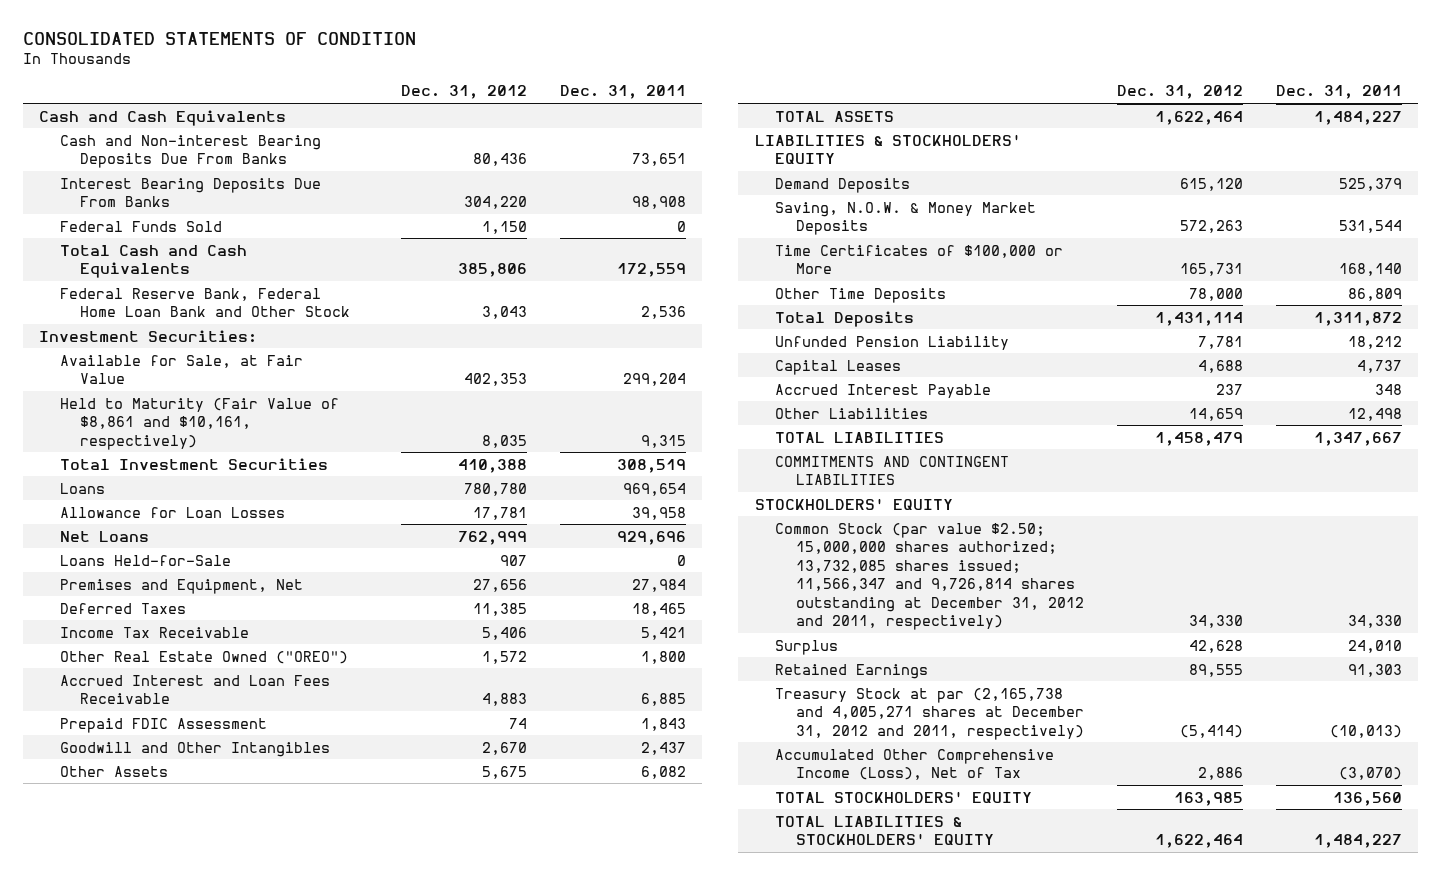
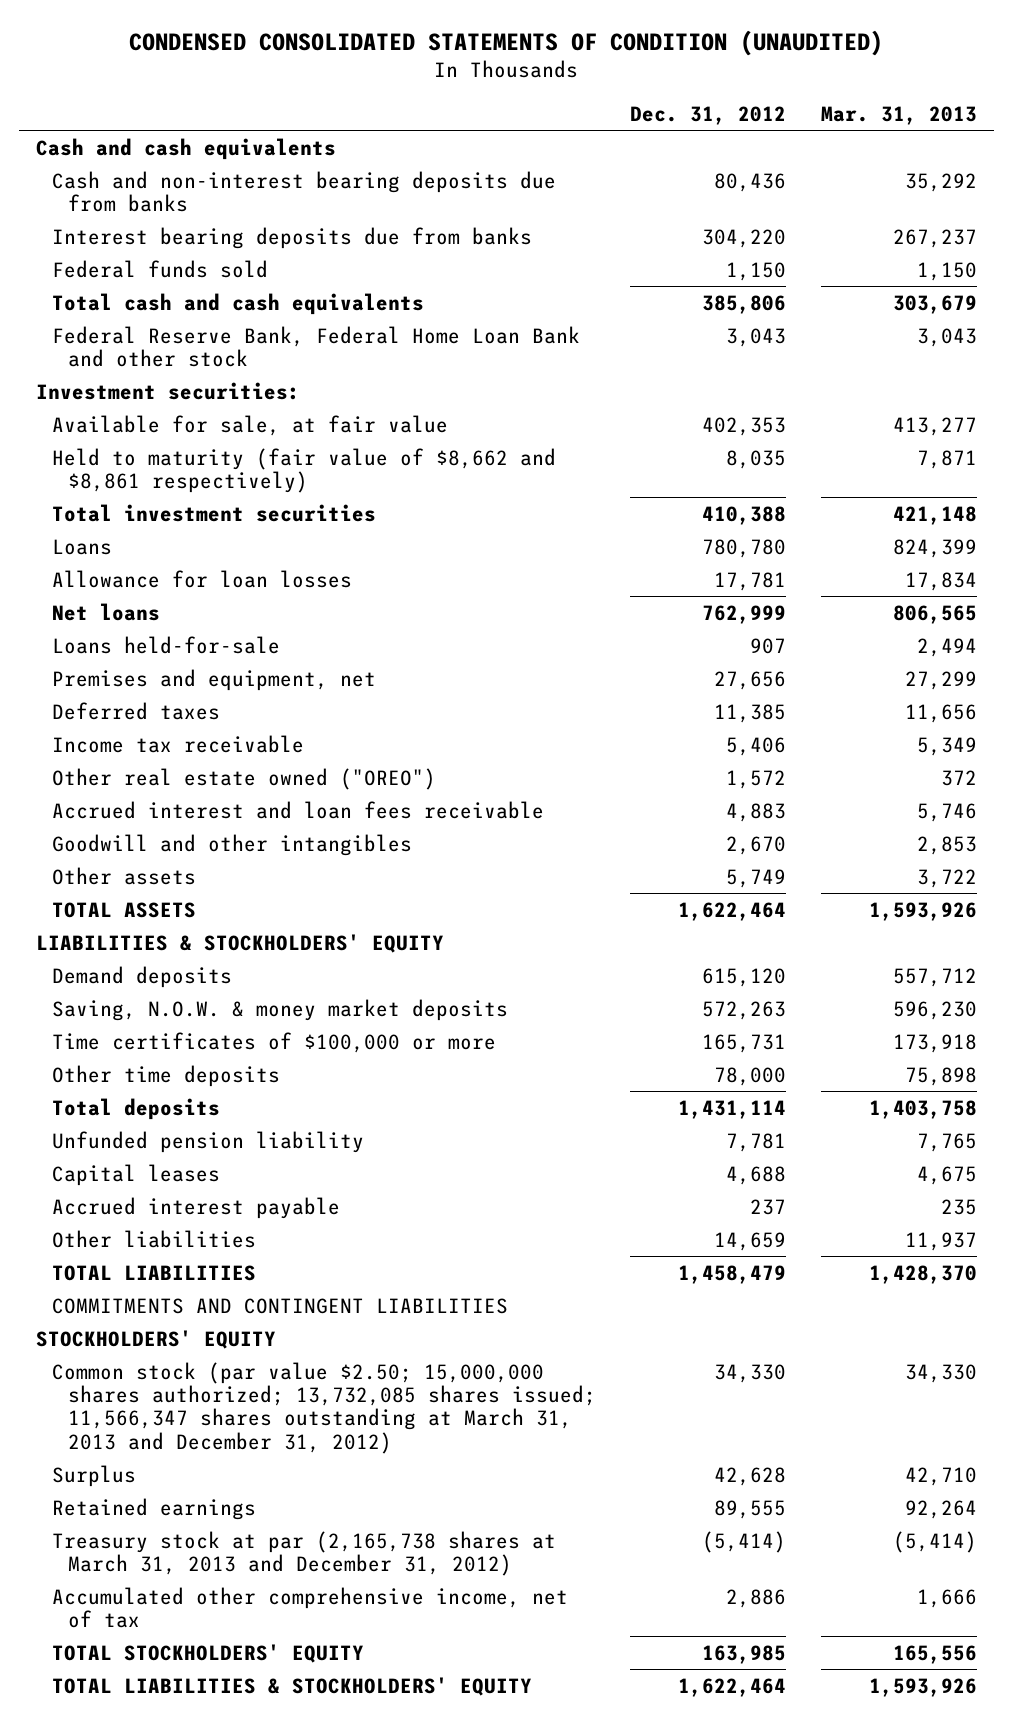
[22,31,416,45] CONSOLIDATED STATEMENTS OF CONDITION -> [129,29,884,56] CONDENSED CONSOLIDATED STATEMENTS OF CONDITION (UNAUDITED)
[559,85,686,100] Dec. 31, 2011 -> none
none -> [820,106,977,126] Mar. 31, 2013
[39,109,287,126] Cash and Cash Equivalents -> [35,137,336,160] Cash and cash equivalents
[59,134,321,169] Cash and Non-interest Bearing Deposits Due From Banks -> [51,170,556,212] Cash and non-interest bearing deposits due from banks
[59,177,321,208] Interest Bearing Deposits Due From Banks -> [51,226,532,249] Interest bearing deposits due from banks
[59,220,222,232] Federal Funds Sold -> [51,259,268,278] Federal funds sold
[59,244,247,279] Total Cash and Cash Equivalents -> [51,292,424,315] Total cash and cash equivalents
[59,287,351,318] Federal Reserve Bank, Federal Home Loan Bank and Other Stock -> [51,325,580,367] Federal Reserve Bank, Federal Home Loan Bank and other stock
[39,329,258,343] Investment Securities: -> [35,381,300,400] Investment securities:
[59,354,303,385] Available for Sale, at Fair Value -> [51,414,448,436] Available for sale, at fair value
[59,397,339,450] Held to Maturity (Fair Value of $8,861 and $10,161, respectively) -> [51,447,556,493] Held to maturity (fair value of $8,662 and $8,861 respectively)
[59,457,328,470] Total Investment Securities -> [51,503,376,522] Total investment securities
[59,717,267,733] Prepaid FDIC Assessment -> none
[59,506,285,518] Allowance for Loan Losses -> [51,569,352,588] Allowance for loan losses
[59,530,149,542] Net Loans -> [51,602,160,621] Net loans
[59,554,231,566] Loans Held-for-Sale -> [51,635,280,654] Loans held-for-sale
[59,578,303,594] Premises and Equipment, Net -> [51,668,376,691] Premises and equipment, net
[59,602,186,614] Deferred Taxes -> [51,701,220,720] Deferred taxes
[59,626,249,638] Income Tax Receivable -> [51,734,304,753] Income tax receivable
[59,650,348,664] Other Real Estate Owned ("OREO") -> [51,767,436,790] Other real estate owned ("OREO")
[59,674,330,705] Accrued Interest and Loan Fees Receivable -> [51,800,544,819] Accrued interest and loan fees receivable
[59,741,330,757] Goodwill and Other Intangibles -> [51,833,412,856] Goodwill and other intangibles
[59,765,168,777] Other Assets -> [51,866,196,885] Other assets
[482,765,528,779] 5,675 -> [726,868,787,888] 5,749
[775,177,911,193] Demand Deposits -> [51,965,232,988] Demand deposits
[775,201,1037,236] Saving, N.O.W. & Money Market Deposits -> [51,998,508,1021] Saving, N.O.W. & money market deposits
[775,244,1064,275] Time Certificates of $100,000 or More -> [51,1031,496,1053] Time certificates of $100,000 or more
[775,287,947,303] Other Time Deposits -> [51,1064,280,1087] Other time deposits
[775,310,915,327] Total Deposits -> [51,1097,220,1120] Total deposits
[775,335,1010,350] Unfunded Pension Liability -> [51,1130,364,1153] Unfunded pension liability
[775,359,902,375] Capital Leases -> [51,1163,220,1186] Capital leases
[775,383,992,398] Accrued Interest Payable -> [51,1196,340,1219] Accrued interest payable
[775,407,929,419] Other Liabilities -> [51,1229,256,1248] Other liabilities
[775,522,1085,631] Common Stock (par value $2.50; 15,000,000 shares authorized; 13,732,085 shares issued; 11,566,347 and 9,726,814 shares outstanding at December 31, 2012 and 2011, respectively) -> [51,1361,597,1454] Common stock (par value $2.50; 15,000,000 shares authorized; 13,732,085 shares issued; 11,566,347 shares outstanding at March 31, 2013 and December 31, 2012)
[775,663,929,679] Retained Earnings -> [51,1497,256,1520] Retained earnings
[775,687,1085,740] Treasury Stock at par (2,165,738 and 4,005,271 shares at December 31, 2012 and 2011, respectively) -> [51,1530,556,1576] Treasury stock at par (2,165,738 shares at March 31, 2013 and December 31, 2012)
[775,748,1055,781] Accumulated Other Comprehensive Income (Loss), Net of Tax -> [51,1586,568,1628] Accumulated other comprehensive income, net of tax

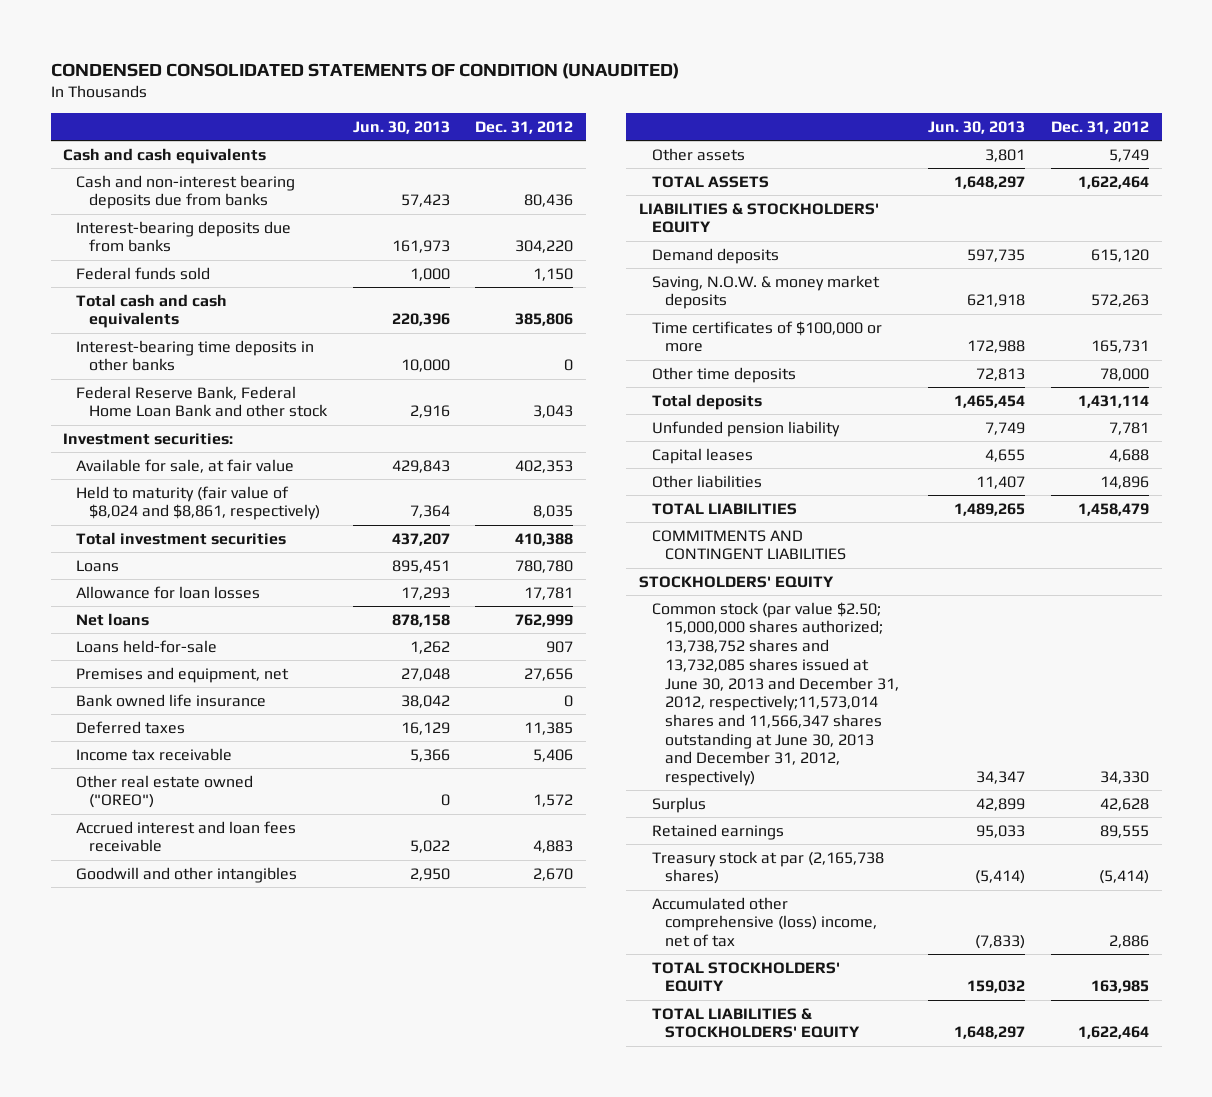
[820,106,977,126] Mar. 31, 2013 -> none
none -> [352,120,450,134] Jun. 30, 2013
[51,226,532,249] Interest bearing deposits due from banks -> [76,220,292,253] Interest-bearing deposits due from banks
none -> [76,339,315,372] Interest-bearing time deposits in other banks
[51,447,556,493] Held to maturity (fair value of $8,662 and $8,861 respectively) -> [76,485,321,521] Held to maturity (fair value of $8,024 and $8,861, respectively)
none -> [76,693,267,707] Bank owned life insurance
[51,1196,340,1219] Accrued interest payable -> none
[714,1231,787,1251] 14,659 -> [1099,475,1149,489] 14,896
[51,1361,597,1454] Common stock (par value $2.50; 15,000,000 shares authorized; 13,732,085 shares issued; 11,566,347 shares outstanding at March 31, 2013 and December 31, 2012) -> [651,601,899,787] Common stock (par value $2.50; 15,000,000 shares authorized; 13,738,752 shares and 13,732,085 shares issued at June 30, 2013 and December 31, 2012, respectively;11,573,014 shares and 11,566,347 shares outstanding at June 30, 2013 and December 31, 2012, respectively)
[51,1530,556,1576] Treasury stock at par (2,165,738 shares at March 31, 2013 and December 31, 2012) -> [651,850,884,885] Treasury stock at par (2,165,738 shares)
[51,1586,568,1628] Accumulated other comprehensive income, net of tax -> [651,896,877,948] Accumulated other comprehensive (loss) income, net of tax

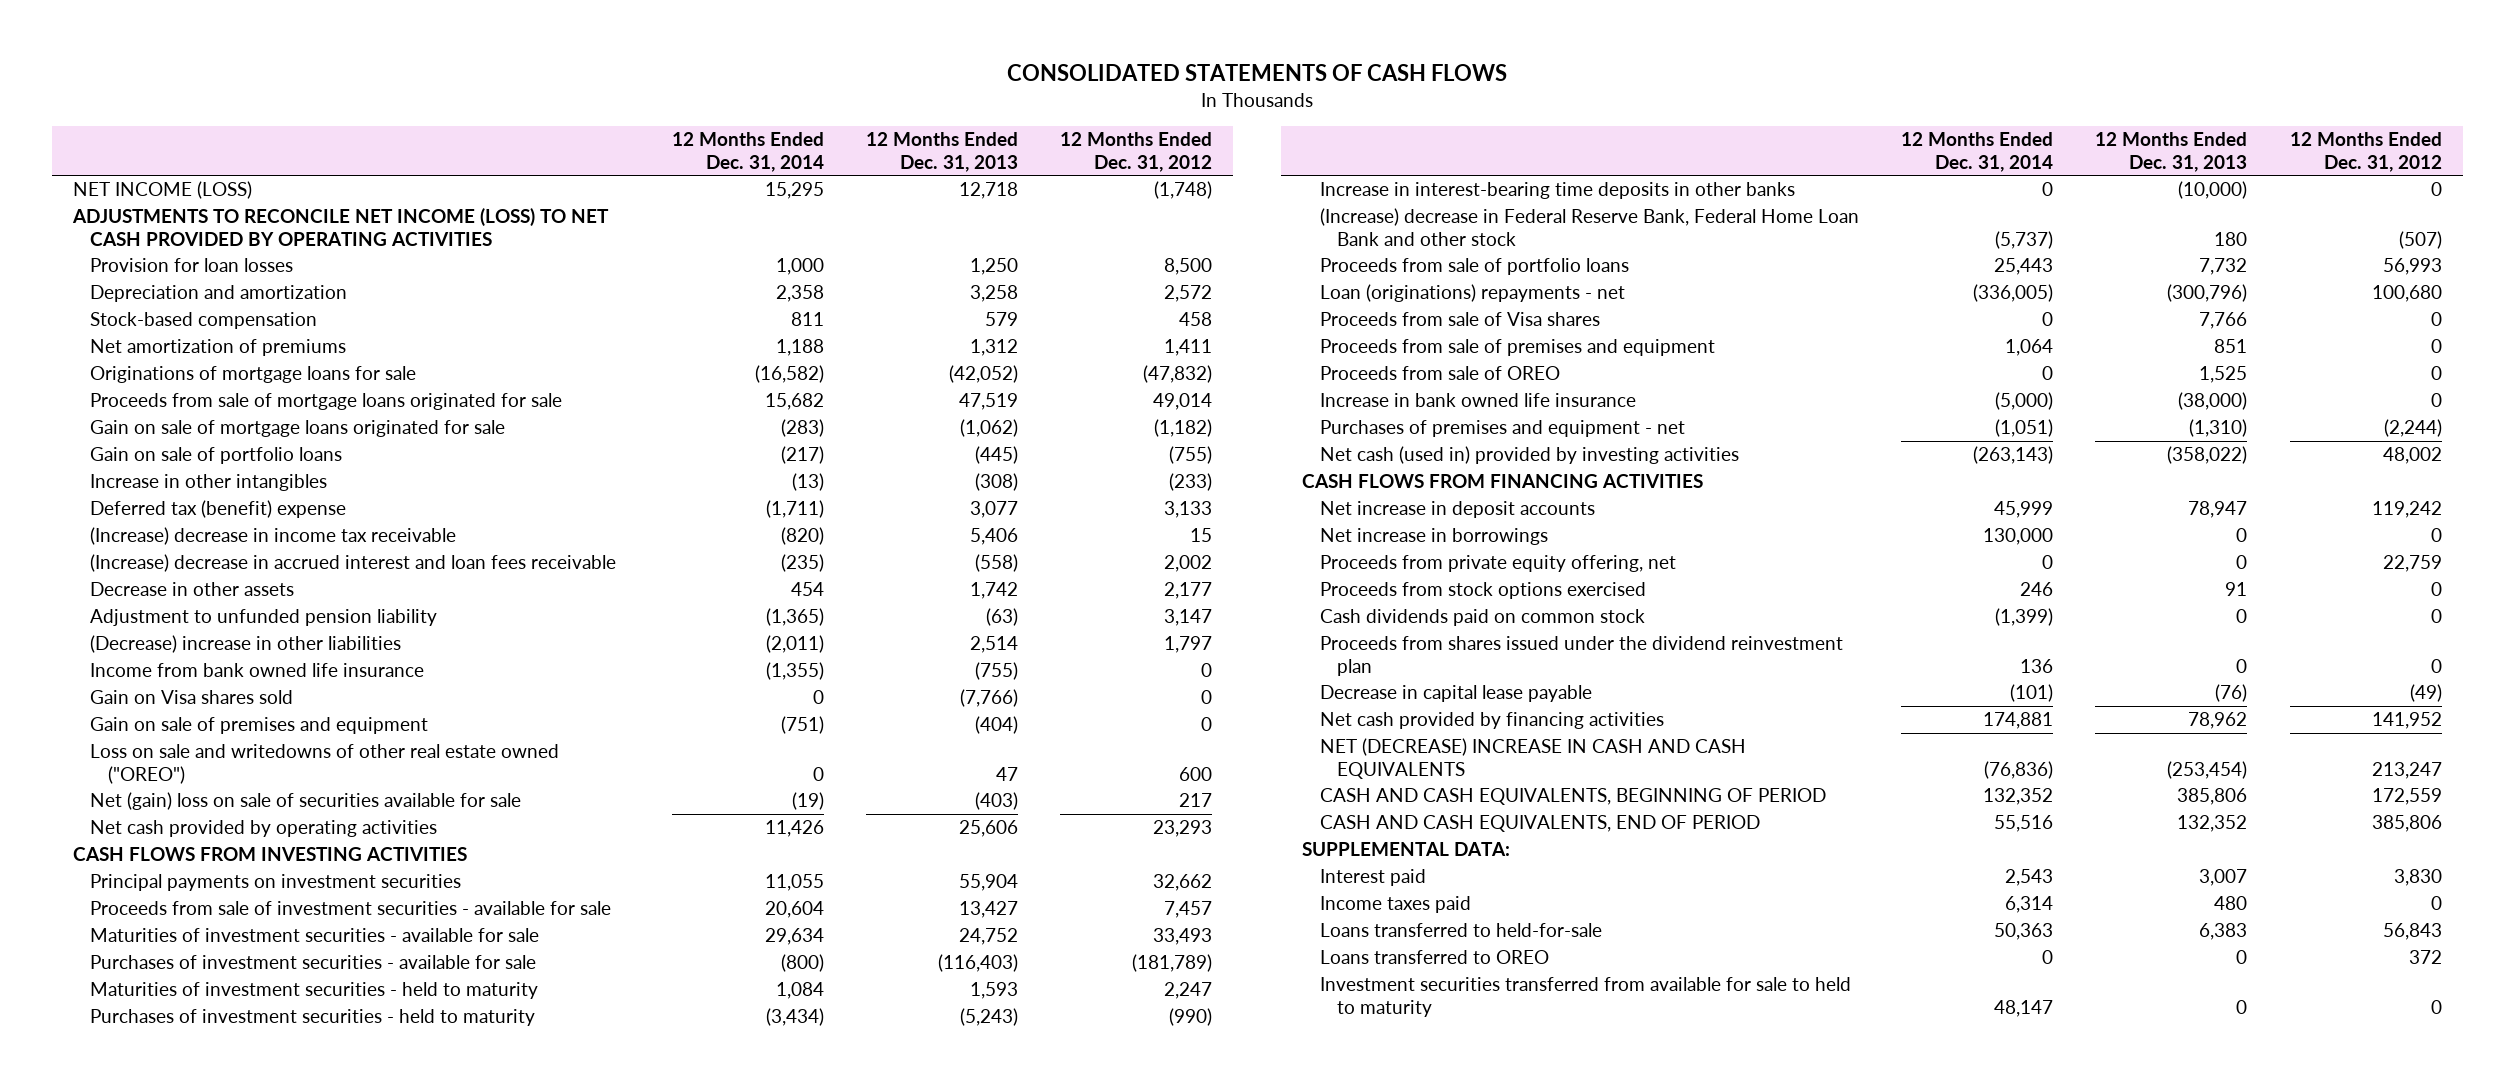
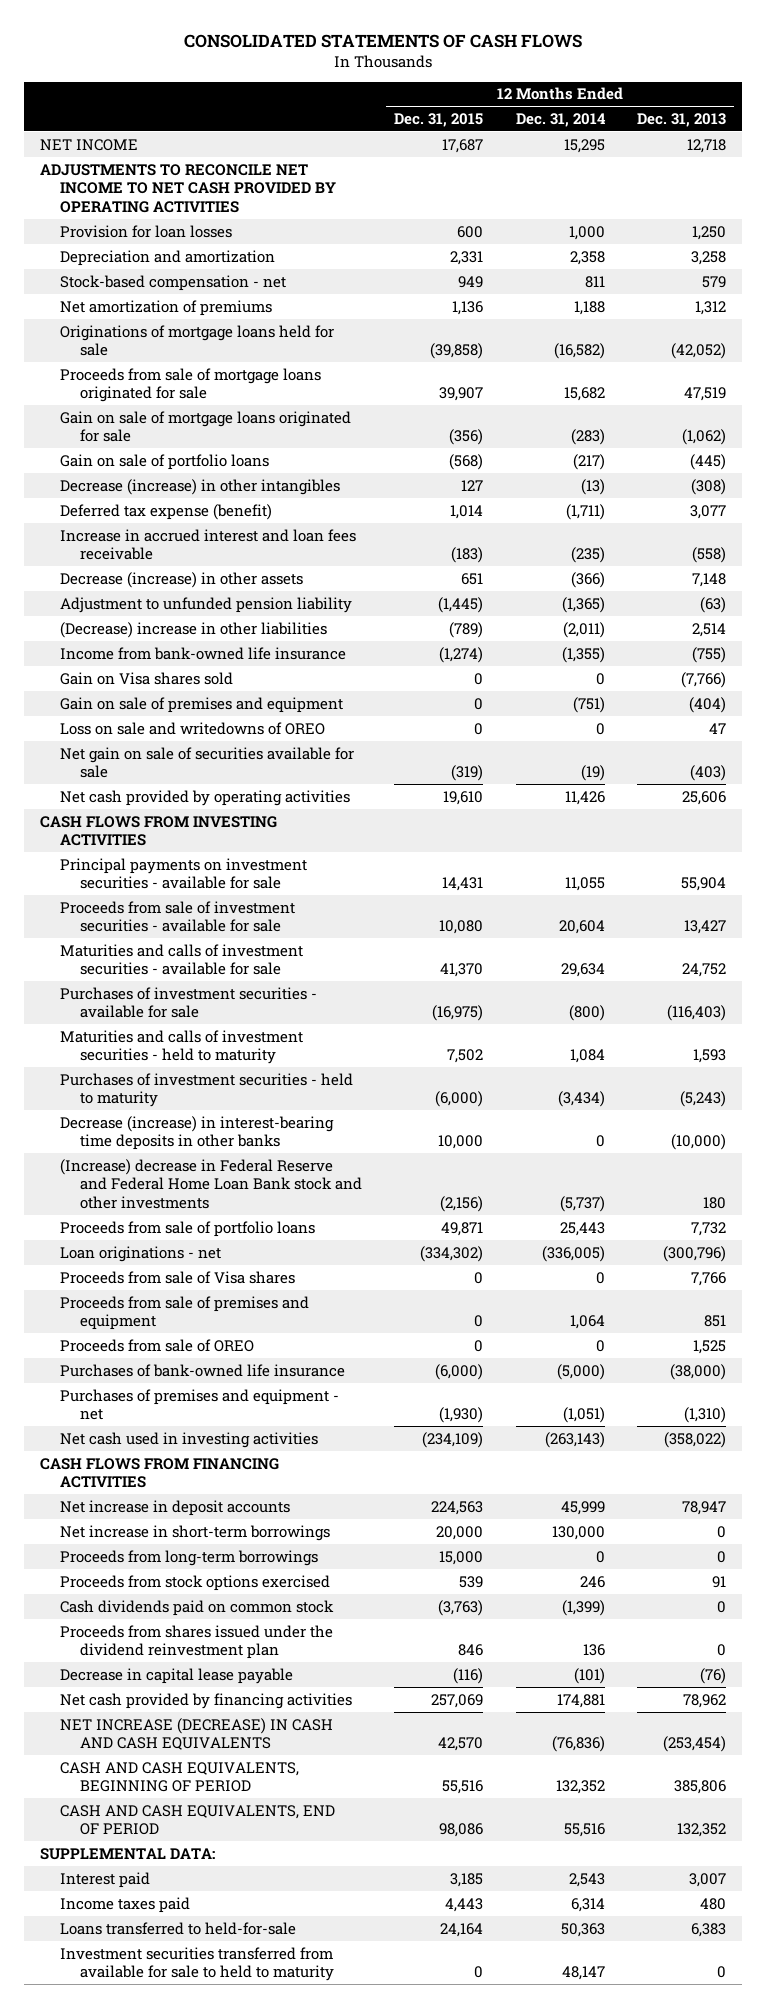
[1060,132,1213,172] 12 Months Ended Dec. 31, 2012 -> none
none -> [394,112,484,127] Dec. 31, 2015
[72,181,252,200] NET INCOME (LOSS) -> [39,138,138,151] NET INCOME
[71,208,609,246] ADJUSTMENTS TO RECONCILE NET INCOME (LOSS) TO NET CASH PROVIDED BY OPERATING ACTIVITIES -> [39,163,337,213] ADJUSTMENTS TO RECONCILE NET INCOME TO NET CASH PROVIDED BY OPERATING ACTIVITIES
[90,312,318,330] Stock-based compensation -> [60,274,287,291] Stock-based compensation - net
[90,366,417,384] Originations of mortgage loans for sale -> [60,324,335,357] Originations of mortgage loans held for sale
[90,527,457,546] (Increase) decrease in income tax receivable -> none
[90,474,328,492] Increase in other intangibles -> [60,478,341,495] Decrease (increase) in other intangibles
[90,500,347,519] Deferred tax (benefit) expense -> [60,503,273,520] Deferred tax expense (benefit)
[90,554,617,573] (Increase) decrease in accrued interest and loan fees receivable -> [60,528,357,561] Increase in accrued interest and loan fees receivable
[90,582,295,597] Decrease in other assets -> [60,571,304,588] Decrease (increase) in other assets
[790,582,824,597] 454 -> [570,571,605,588] (366)
[969,582,1018,600] 1,742 -> [692,572,727,587] 7,148
[90,663,425,678] Income from bank owned life insurance -> [60,646,347,660] Income from bank-owned life insurance
[90,744,560,784] Loss on sale and writedowns of other real estate owned ("OREO") -> [60,721,326,735] Loss on sale and writedowns of OREO
[90,792,522,811] Net (gain) loss on sale of securities available for sale -> [60,746,355,779] Net gain on sale of securities available for sale
[90,874,462,892] Principal payments on investment securities -> [60,857,308,890] Principal payments on investment securities - available for sale
[90,928,540,943] Maturities of investment securities - available for sale -> [60,943,304,976] Maturities and calls of investment securities - available for sale
[90,982,539,1000] Maturities of investment securities - held to maturity -> [60,1029,304,1065] Maturities and calls of investment securities - held to maturity
[1319,182,1795,200] Increase in interest-bearing time deposits in other banks -> [60,1115,335,1151] Decrease (increase) in interest-bearing time deposits in other banks
[1319,208,1859,246] (Increase) decrease in Federal Reserve Bank, Federal Home Loan Bank and other stock -> [60,1158,363,1209] (Increase) decrease in Federal Reserve and Federal Home Loan Bank stock and other investments
[1319,284,1625,303] Loan (originations) repayments - net -> [60,1245,222,1262] Loan originations - net
[1319,393,1636,408] Increase in bank owned life insurance -> [60,1363,346,1377] Purchases of bank-owned life insurance
[1319,446,1739,465] Net cash (used in) provided by investing activities -> [60,1431,319,1448] Net cash used in investing activities
[1319,555,1676,573] Proceeds from private equity offering, net -> none
[1319,528,1548,546] Net increase in borrowings -> [60,1524,331,1541] Net increase in short-term borrowings
none -> [60,1549,319,1566] Proceeds from long-term borrowings
[1319,738,1746,779] NET (DECREASE) INCREASE IN CASH AND CASH EQUIVALENTS -> [60,1717,334,1751] NET INCREASE (DECREASE) IN CASH AND CASH EQUIVALENTS
[1319,950,1549,965] Loans transferred to OREO -> none

